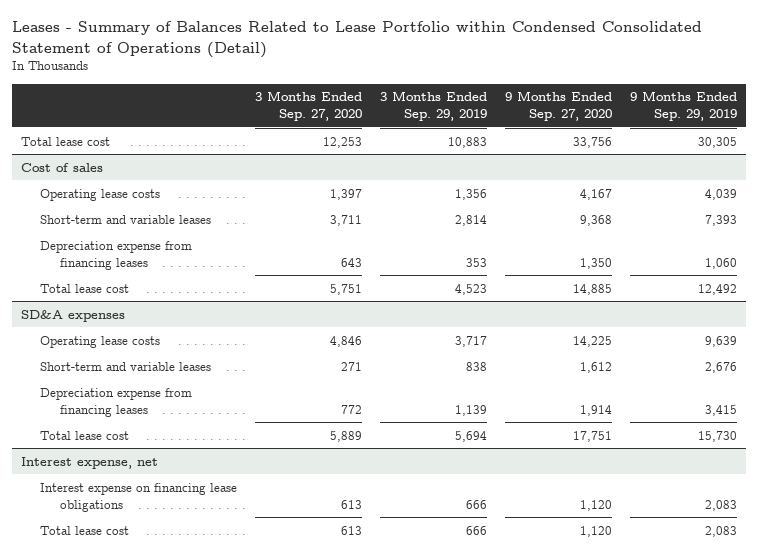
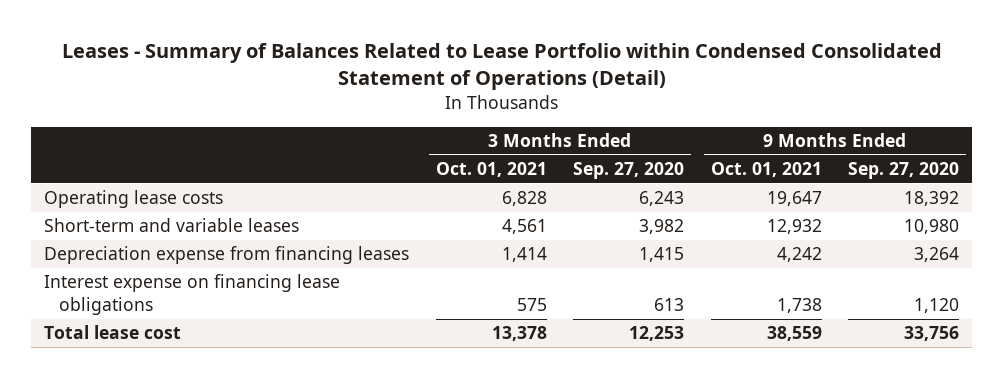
[380,91,488,122] 3 Months Ended Sep. 29, 2019 -> none
[629,91,737,122] 9 Months Ended Sep. 29, 2019 -> none
none -> [435,162,547,178] Oct. 01, 2021
none -> [710,162,822,178] Oct. 01, 2021
[20,162,103,172] Cost of sales -> none
[40,283,130,293] Total lease cost -> none
[20,309,125,322] SD&A expenses -> none
[40,335,161,348] Operating lease costs -> none
[40,361,212,371] Short-term and variable leases -> none
[40,387,193,417] Depreciation expense from financing leases -> none
[40,430,130,440] Total lease cost -> none
[20,456,158,469] Interest expense, net -> none
[330,188,363,200] 1,397 -> [639,191,685,207] 6,243
[579,188,612,200] 4,167 -> [903,191,959,207] 18,392
[330,214,363,226] 3,711 -> [639,219,685,235] 3,982
[579,214,612,226] 9,368 -> [903,219,959,235] 10,980
[341,257,363,267] 643 -> [639,247,685,263] 1,415
[579,257,612,269] 1,350 -> [913,247,959,263] 3,264
[40,525,130,535] Total lease cost -> none
[20,136,110,146] Total lease cost -> [44,325,182,340] Total lease cost

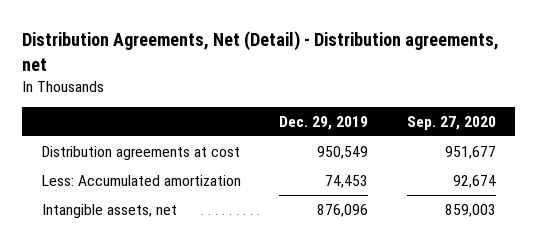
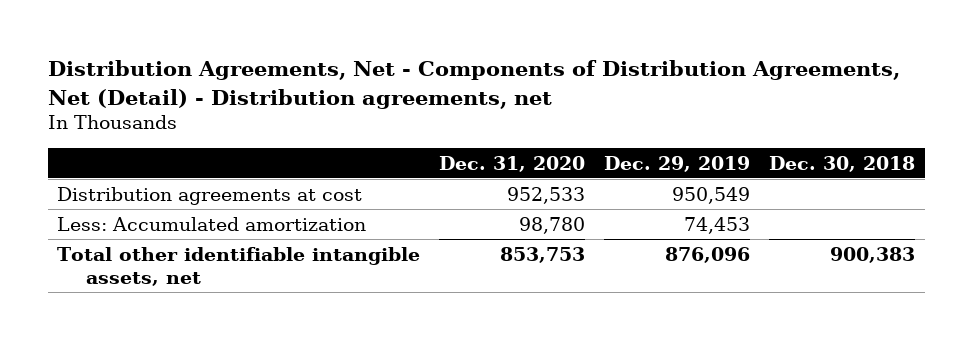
[22,31,500,71] Distribution Agreements, Net (Detail) - Distribution agreements, net -> [47,60,900,109] Distribution Agreements, Net - Components of Distribution Agreements, Net (Detail) - Distribution agreements, net
[406,116,496,131] Sep. 27, 2020 -> none
none -> [439,155,586,172] Dec. 31, 2020
none -> [769,155,916,172] Dec. 30, 2018
[41,203,177,218] Intangible assets, net -> [57,246,421,286] Total other identifiable intangible assets, net

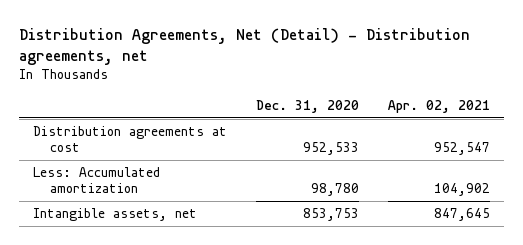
[47,60,900,109] Distribution Agreements, Net - Components of Distribution Agreements, Net (Detail) - Distribution agreements, net -> [18,27,470,65] Distribution Agreements, Net (Detail) - Distribution agreements, net
[604,155,751,172] Dec. 29, 2019 -> none
[769,155,916,172] Dec. 30, 2018 -> none
none -> [387,99,490,113] Apr. 02, 2021
[57,246,421,286] Total other identifiable intangible assets, net -> [33,208,198,222] Intangible assets, net

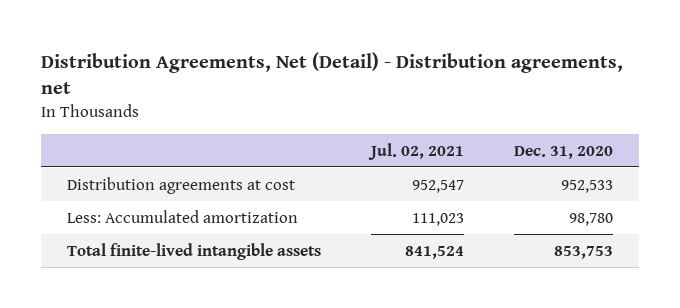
[387,99,490,113] Apr. 02, 2021 -> none
none -> [367,142,464,160] Jul. 02, 2021
[33,208,198,222] Intangible assets, net -> [66,242,321,260] Total finite-lived intangible assets

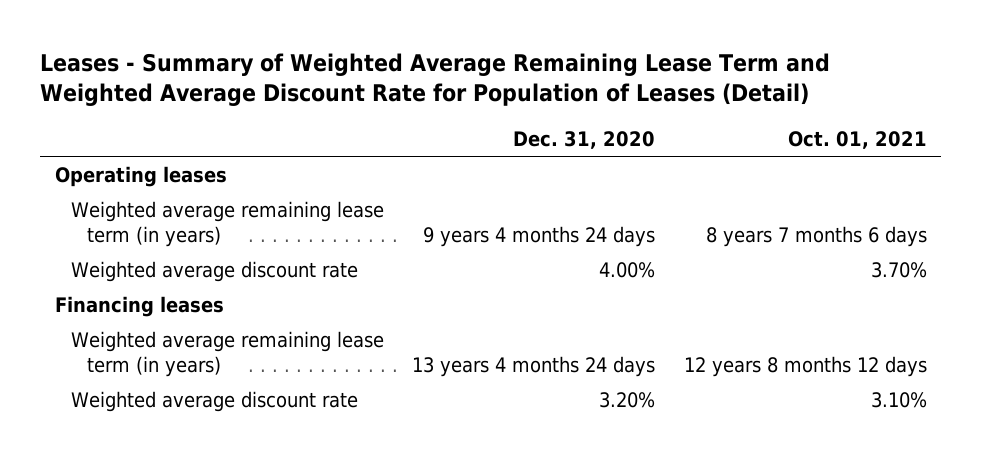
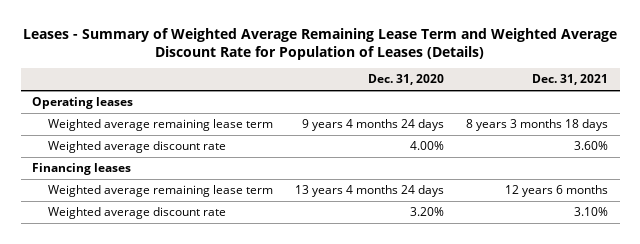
[40,52,831,107] Leases - Summary of Weighted Average Remaining Lease Term and Weighted Average Discount Rate for Population of Leases (Detail) -> [23,27,618,60] Leases - Summary of Weighted Average Remaining Lease Term and Weighted Average Discount Rate for Population of Leases (Details)
[787,130,927,149] Oct. 01, 2021 -> none
none -> [532,74,609,86] Dec. 31, 2021
[70,200,384,247] Weighted average remaining lease term (in years) -> [47,119,273,132] Weighted average remaining lease term
[70,330,384,377] Weighted average remaining lease term (in years) -> [47,185,273,198] Weighted average remaining lease term

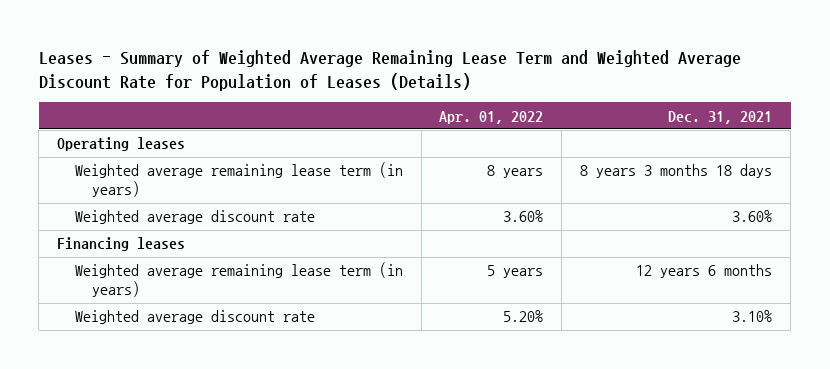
[367,74,444,86] Dec. 31, 2020 -> none
none -> [439,110,544,124] Apr. 01, 2022
[47,119,273,132] Weighted average remaining lease term -> [74,162,403,198] Weighted average remaining lease term (in years)
[47,185,273,198] Weighted average remaining lease term -> [74,262,403,298] Weighted average remaining lease term (in years)

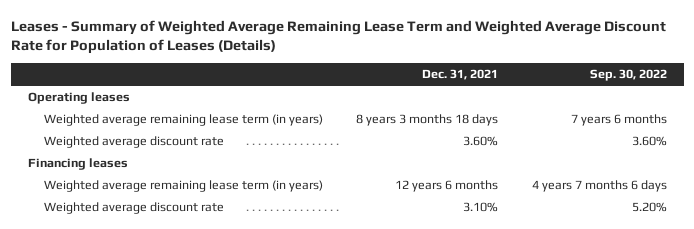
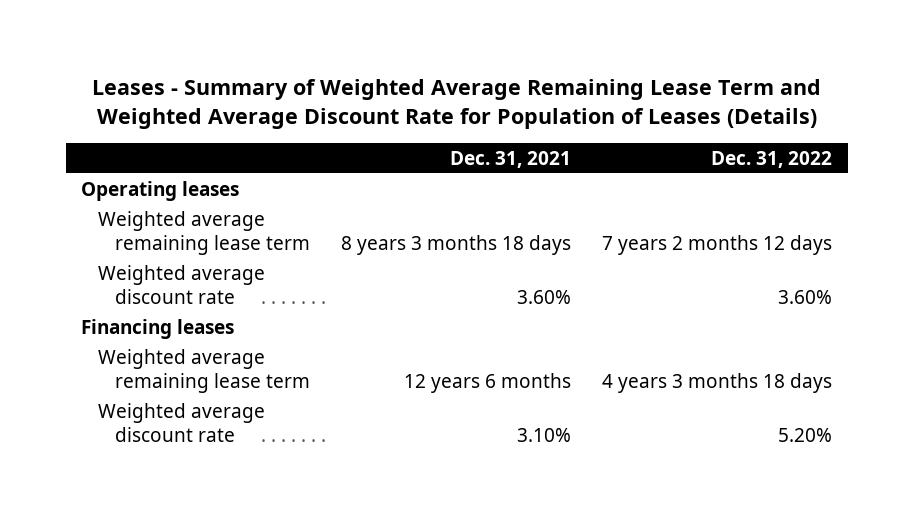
[589,69,667,82] Sep. 30, 2022 -> none
none -> [711,150,833,168] Dec. 31, 2022
[43,114,323,127] Weighted average remaining lease term (in years) -> [98,210,311,255] Weighted average remaining lease term
[43,180,323,193] Weighted average remaining lease term (in years) -> [98,348,311,393] Weighted average remaining lease term

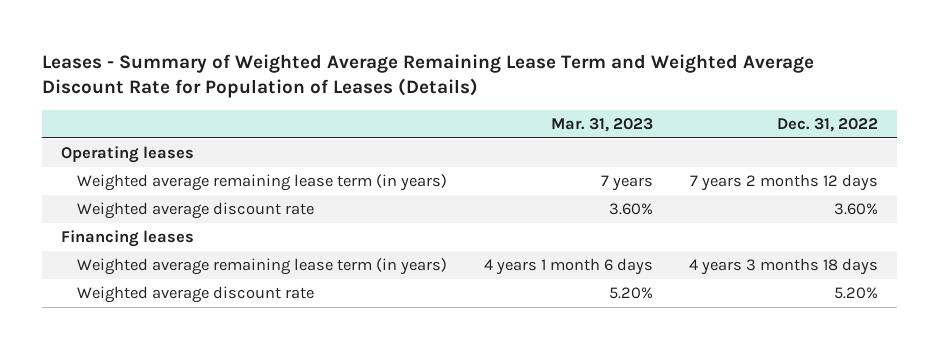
[450,150,572,168] Dec. 31, 2021 -> none
none -> [550,118,653,133] Mar. 31, 2023
[98,210,311,255] Weighted average remaining lease term -> [77,174,448,192] Weighted average remaining lease term (in years)
[98,348,311,393] Weighted average remaining lease term -> [77,258,448,276] Weighted average remaining lease term (in years)

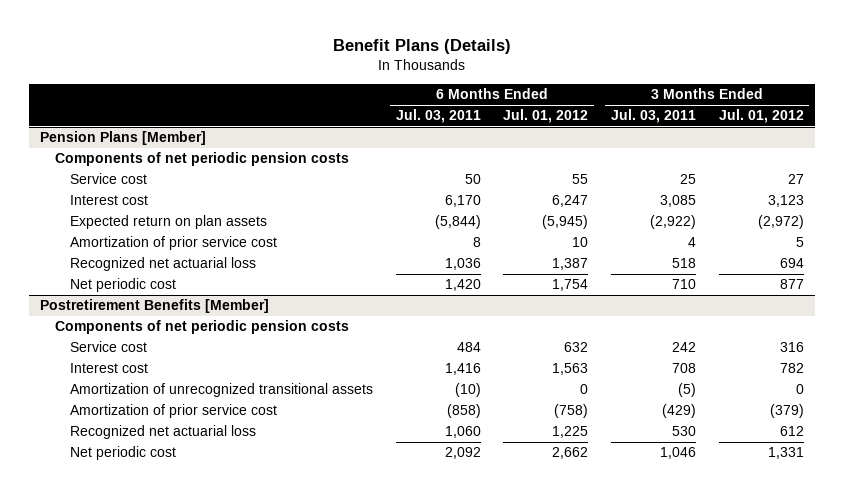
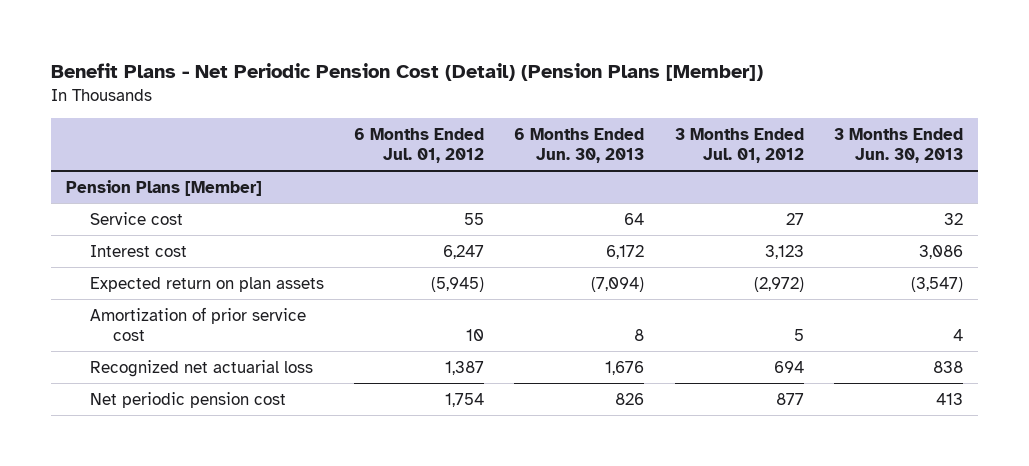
[332,38,511,54] Benefit Plans (Details) -> [51,62,764,81] Benefit Plans - Net Periodic Pension Cost (Detail) (Pension Plans [Member])
[395,109,481,124] Jul. 03, 2011 -> none
[611,109,697,124] Jul. 03, 2011 -> none
none -> [514,128,645,164] 6 Months Ended Jun. 30, 2013
none -> [833,128,963,164] 3 Months Ended Jun. 30, 2013
[55,152,350,167] Components of net periodic pension costs -> none
[39,299,269,314] Postretirement Benefits [Member] -> none
[55,320,350,335] Components of net periodic pension costs -> none
[70,341,148,353] Service cost -> none
[70,363,149,374] Interest cost -> none
[70,383,374,398] Amortization of unrecognized transitional assets -> none
[70,404,278,419] Amortization of prior service cost -> none
[70,425,257,440] Recognized net actuarial loss -> none
[70,446,177,461] Net periodic cost -> none
[70,278,177,293] Net periodic cost -> [89,391,286,408] Net periodic pension cost

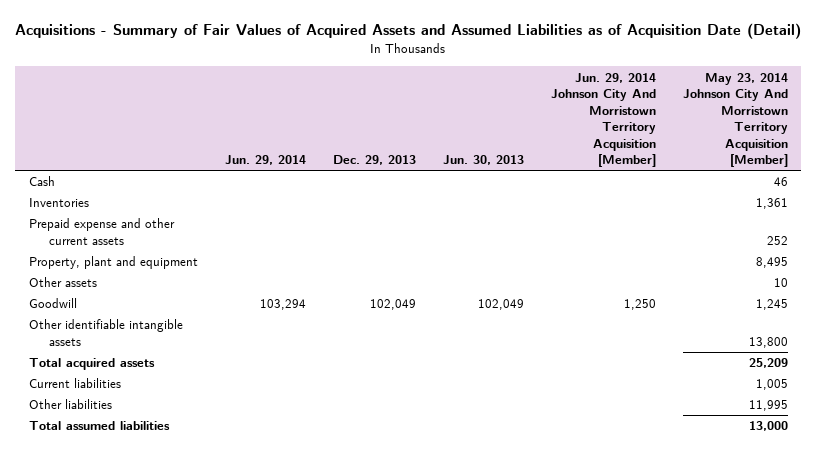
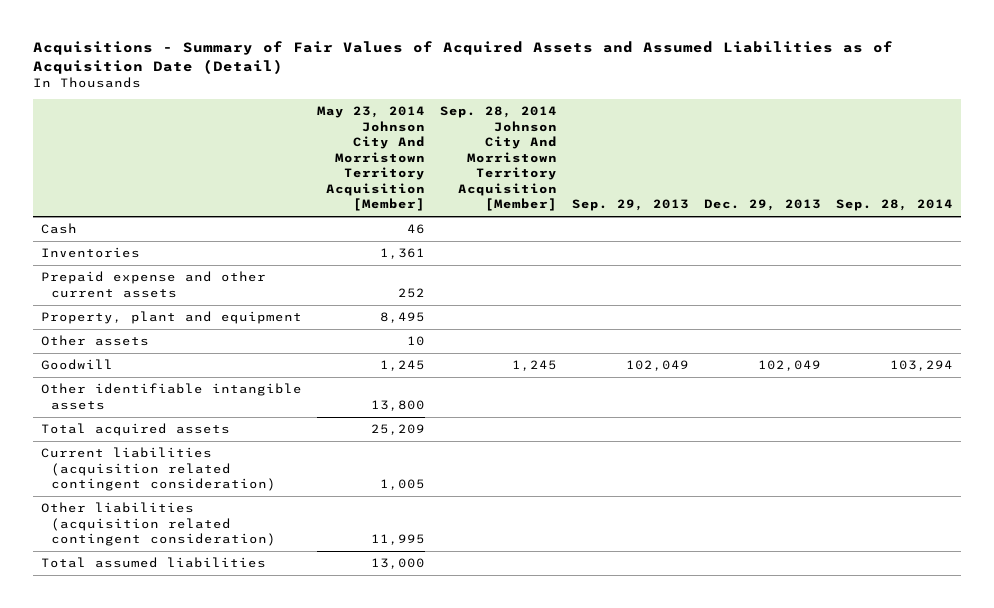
[224,155,306,166] Jun. 29, 2014 -> none
[442,155,524,166] Jun. 30, 2013 -> none
[550,72,656,168] Jun. 29, 2014 Johnson City And Morristown Territory Acquisition [Member] -> none
none -> [440,106,558,212] Sep. 28, 2014 Johnson City And Morristown Territory Acquisition [Member]
none -> [572,199,690,212] Sep. 29, 2013
none -> [836,199,954,212] Sep. 28, 2014
[28,378,121,389] Current liabilities -> [41,447,277,492] Current liabilities (acquisition related contingent consideration)
[28,399,112,410] Other liabilities -> [41,502,277,547] Other liabilities (acquisition related contingent consideration)

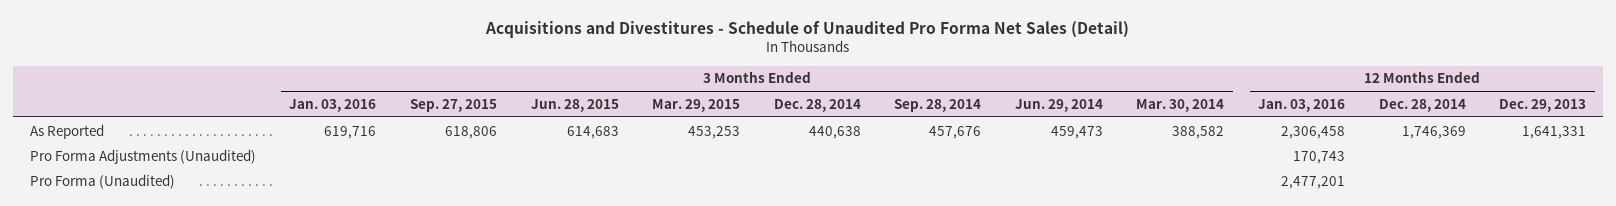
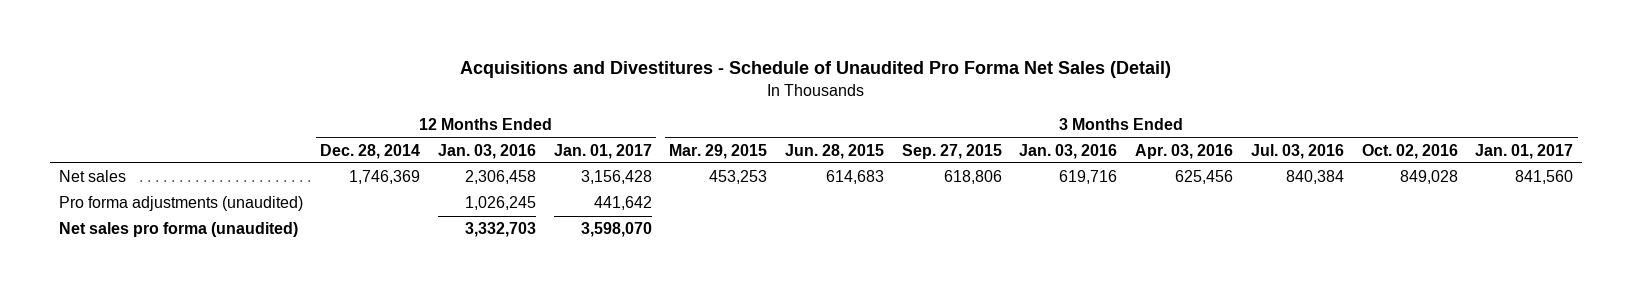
[773,98,861,112] Dec. 28, 2014 -> none
[894,98,982,112] Sep. 28, 2014 -> none
[1014,98,1103,112] Jun. 29, 2014 -> none
[1136,98,1225,112] Mar. 30, 2014 -> none
[1499,98,1587,112] Dec. 29, 2013 -> none
none -> [553,143,652,159] Jan. 01, 2017
none -> [1135,143,1234,159] Apr. 03, 2016
none -> [1250,143,1344,159] Jul. 03, 2016
none -> [1361,143,1458,159] Oct. 02, 2016
none -> [1475,143,1574,159] Jan. 01, 2017
[29,123,104,139] As Reported -> [58,170,126,183] Net sales
[29,148,256,164] Pro Forma Adjustments (Unaudited) -> [58,196,303,212] Pro forma adjustments (unaudited)
[1293,150,1346,164] 170,743 -> [465,196,537,211] 1,026,245
[29,173,175,189] Pro Forma (Unaudited) -> [58,222,298,238] Net sales pro forma (unaudited)
[1281,175,1346,189] 2,477,201 -> [465,222,537,238] 3,332,703

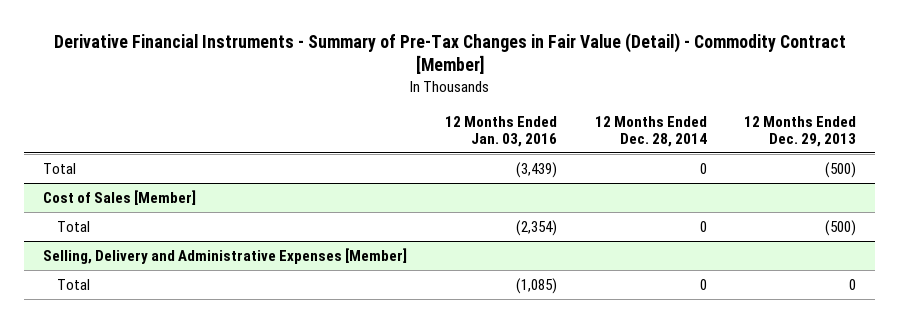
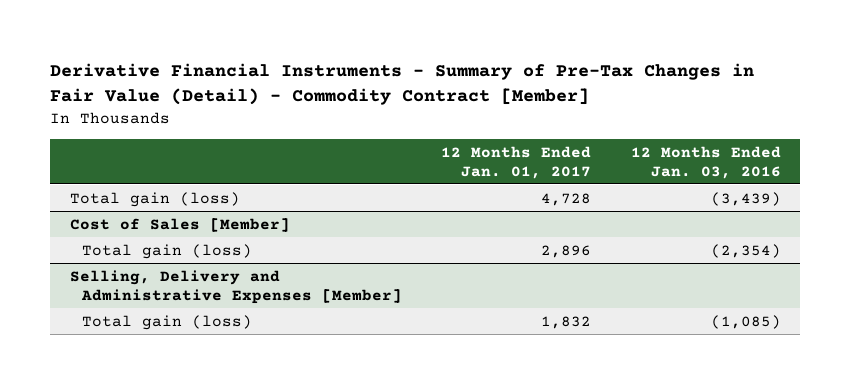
[594,115,707,147] 12 Months Ended Dec. 28, 2014 -> none
[744,115,857,147] 12 Months Ended Dec. 29, 2013 -> none
none -> [441,145,592,179] 12 Months Ended Jan. 01, 2017
[43,162,77,174] Total -> [70,191,241,207] Total gain (loss)
[56,220,90,232] Total -> [82,243,253,259] Total gain (loss)
[56,278,90,290] Total -> [82,314,253,330] Total gain (loss)

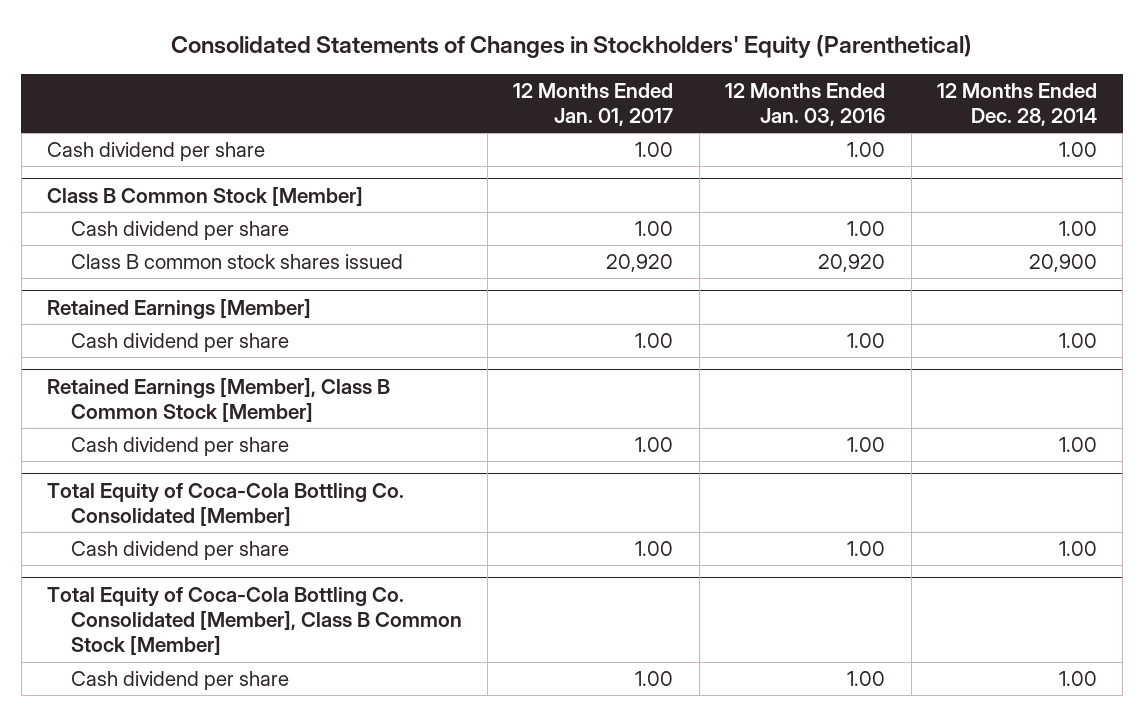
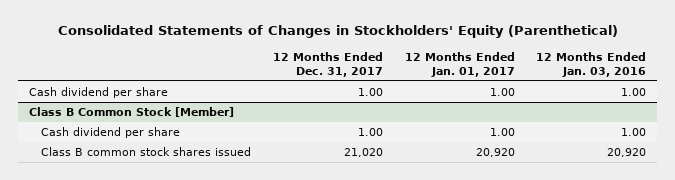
[936,82,1097,126] 12 Months Ended Dec. 28, 2014 -> none
none -> [272,51,383,77] 12 Months Ended Dec. 31, 2017
[47,298,312,319] Retained Earnings [Member] -> none
[70,333,289,353] Cash dividend per share -> none
[47,377,391,423] Retained Earnings [Member], Class B Common Stock [Member] -> none
[70,437,289,457] Cash dividend per share -> none
[47,482,405,527] Total Equity of Coca-Cola Bottling Co. Consolidated [Member] -> none
[70,541,289,561] Cash dividend per share -> none
[47,586,462,656] Total Equity of Coca-Cola Bottling Co. Consolidated [Member], Class B Common Stock [Member] -> none
[70,671,289,691] Cash dividend per share -> none

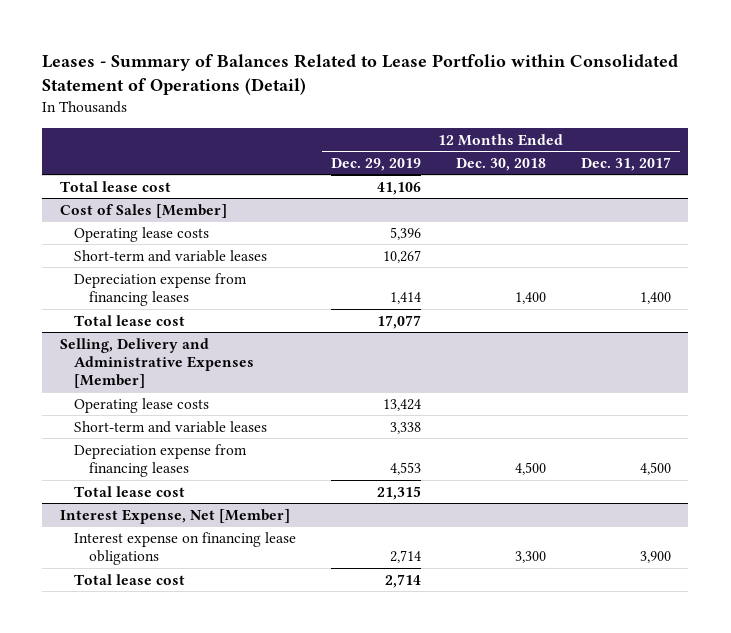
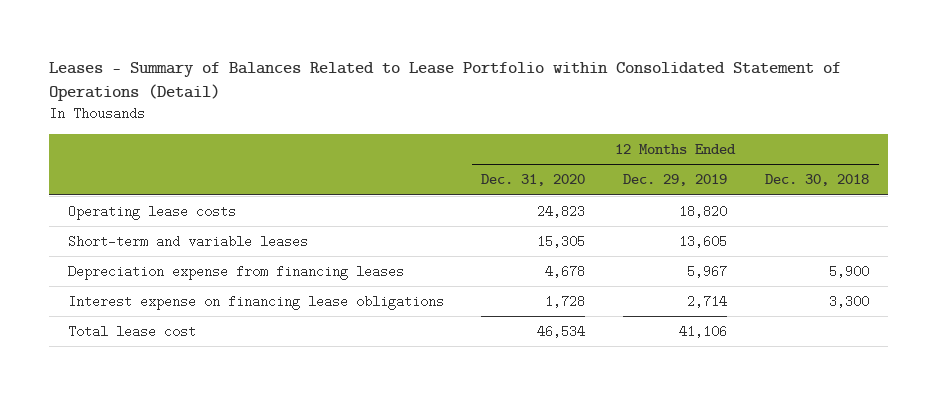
[580,156,671,171] Dec. 31, 2017 -> none
none -> [481,174,586,187] Dec. 31, 2020
[59,203,227,218] Cost of Sales [Member] -> none
[74,314,186,326] Total lease cost -> none
[59,337,255,389] Selling, Delivery and Administrative Expenses [Member] -> none
[74,397,210,413] Operating lease costs -> none
[74,420,268,433] Short-term and variable leases -> none
[74,443,248,478] Depreciation expense from financing leases -> none
[74,485,186,497] Total lease cost -> none
[59,508,290,524] Interest Expense, Net [Member] -> none
[390,226,422,240] 5,396 -> [679,204,728,218] 18,820
[383,249,422,263] 10,267 -> [679,234,728,248] 13,605
[390,292,422,305] 1,414 -> [687,264,728,278] 5,967
[515,292,547,305] 1,400 -> [829,264,870,278] 5,900
[74,573,186,585] Total lease cost -> none
[59,180,171,192] Total lease cost -> [67,324,196,338] Total lease cost

